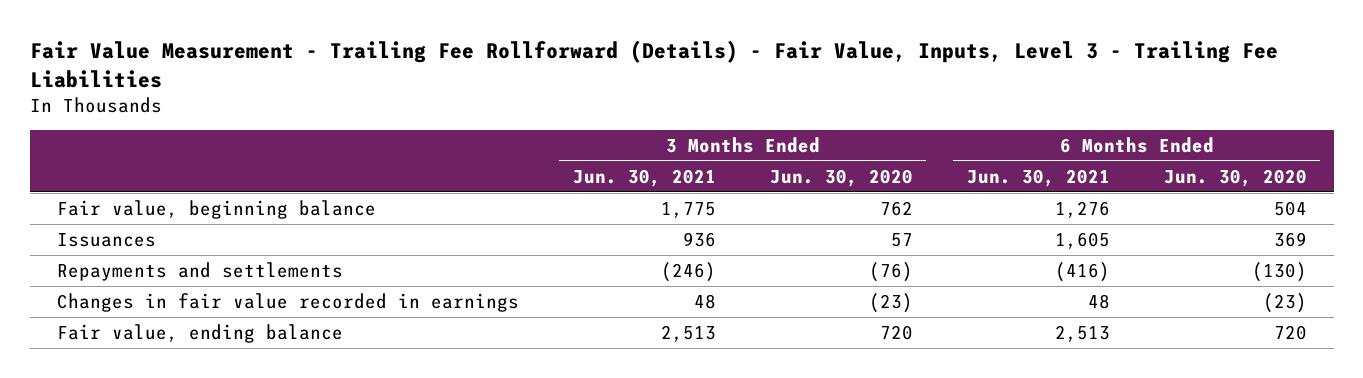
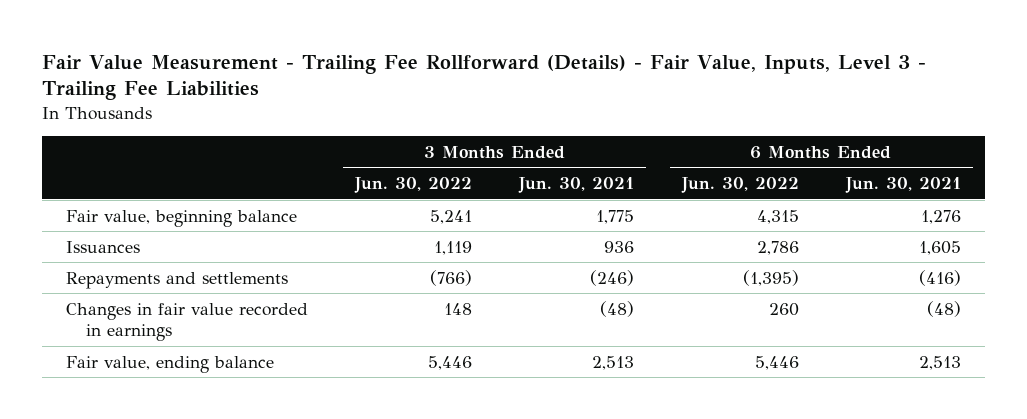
[769,168,913,187] Jun. 30, 2020 -> none
[1163,168,1307,187] Jun. 30, 2020 -> none
none -> [353,177,472,194] Jun. 30, 2022
none -> [680,177,799,194] Jun. 30, 2022
[693,293,716,309] 48 -> [600,300,635,317] (48)
[1087,293,1110,309] 48 -> [926,300,961,317] (48)

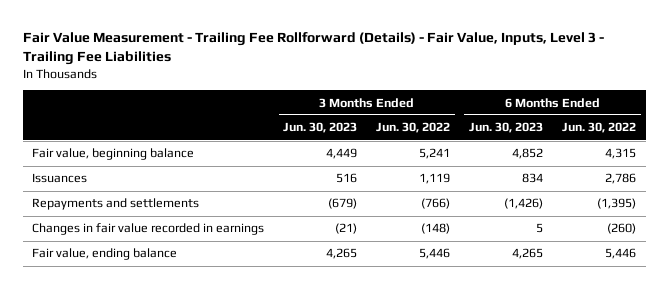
[518,177,635,194] Jun. 30, 2021 -> none
[844,177,961,194] Jun. 30, 2021 -> none
none -> [283,122,358,134] Jun. 30, 2023
none -> [469,122,544,134] Jun. 30, 2023
[443,302,472,315] 148 -> [421,223,451,235] (148)
[768,302,799,316] 260 -> [607,223,637,235] (260)

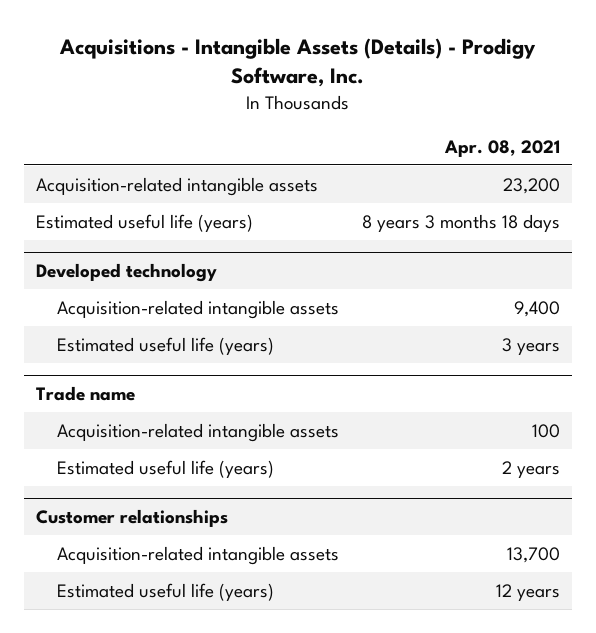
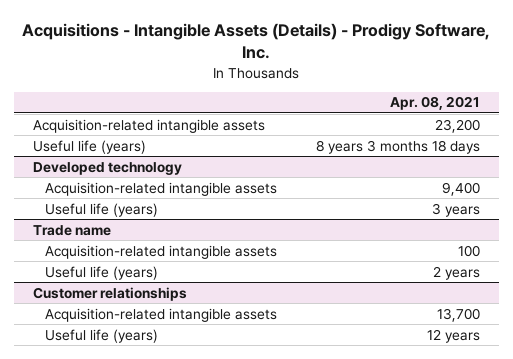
[35,213,253,232] Estimated useful life (years) -> [33,139,147,154] Useful life (years)
[56,336,274,355] Estimated useful life (years) -> [45,202,159,217] Useful life (years)
[56,459,274,478] Estimated useful life (years) -> [45,265,159,280] Useful life (years)
[56,582,274,601] Estimated useful life (years) -> [45,328,159,343] Useful life (years)

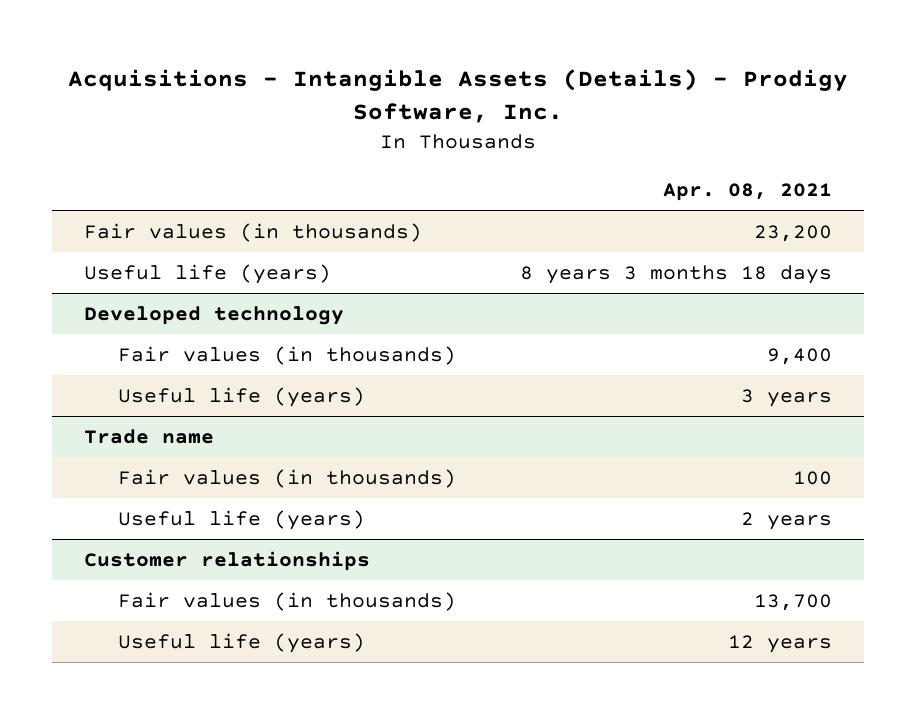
[33,118,266,133] Acquisition-related intangible assets -> [84,222,423,242] Fair values (in thousands)
[45,181,278,196] Acquisition-related intangible assets -> [118,345,457,365] Fair values (in thousands)
[45,244,278,259] Acquisition-related intangible assets -> [118,468,457,488] Fair values (in thousands)
[45,307,278,322] Acquisition-related intangible assets -> [118,591,457,611] Fair values (in thousands)

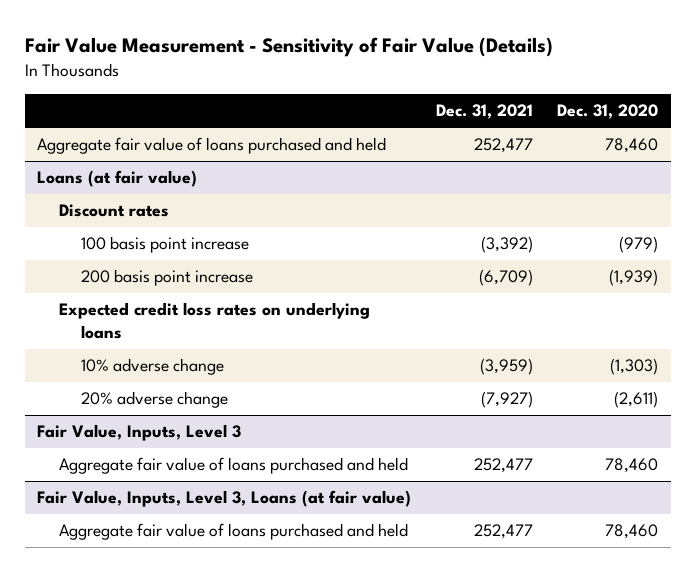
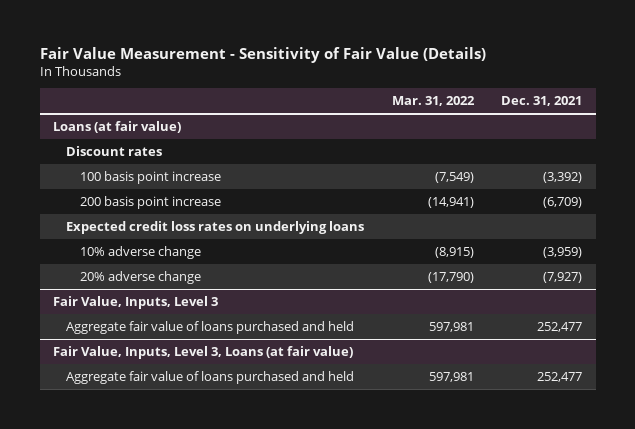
[557,104,659,120] Dec. 31, 2020 -> none
none -> [391,96,475,107] Mar. 31, 2022
[37,137,387,155] Aggregate fair value of loans purchased and held -> none

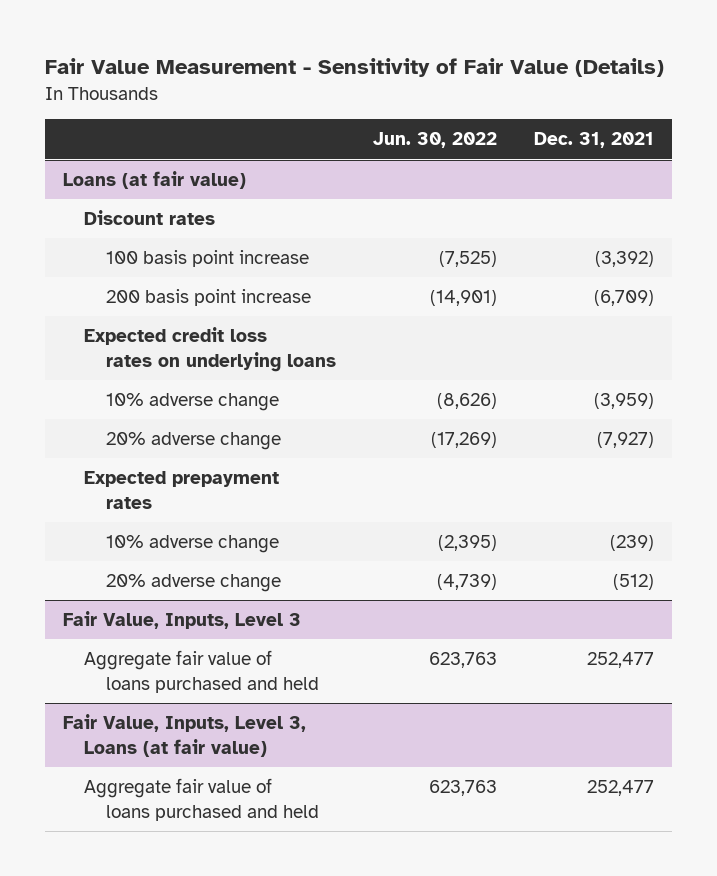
[391,96,475,107] Mar. 31, 2022 -> none
none -> [372,132,497,149] Jun. 30, 2022
none -> [84,471,280,509] Expected prepayment rates
none -> [105,535,279,554] 10% adverse change
none -> [105,574,281,593] 20% adverse change

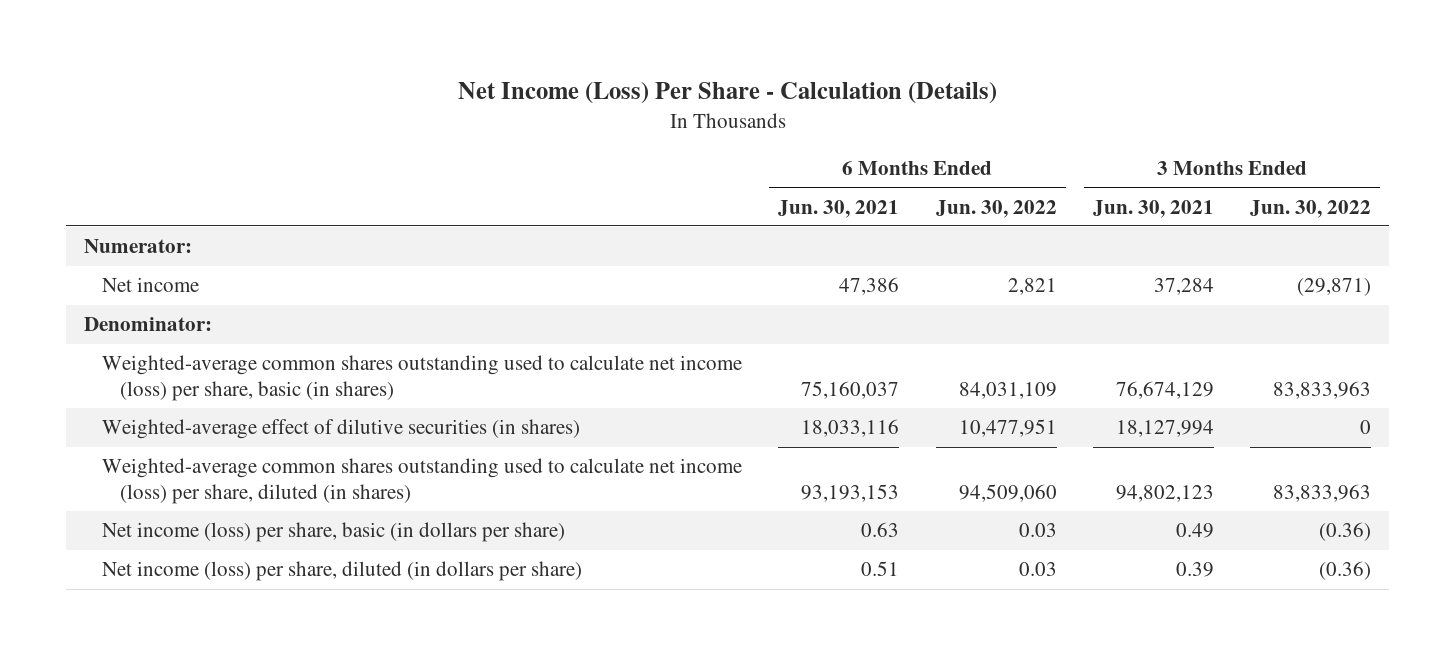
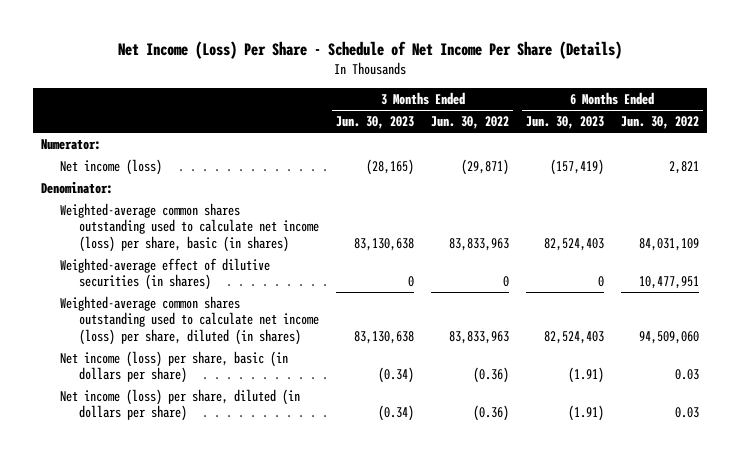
[457,81,997,104] Net Income (Loss) Per Share - Calculation (Details) -> [118,40,623,59] Net Income (Loss) Per Share - Schedule of Net Income Per Share (Details)
[778,199,900,218] Jun. 30, 2021 -> none
[1092,199,1214,218] Jun. 30, 2021 -> none
none -> [336,116,415,130] Jun. 30, 2023
none -> [525,116,604,130] Jun. 30, 2023
[102,277,200,293] Net income -> [60,158,163,175] Net income (loss)

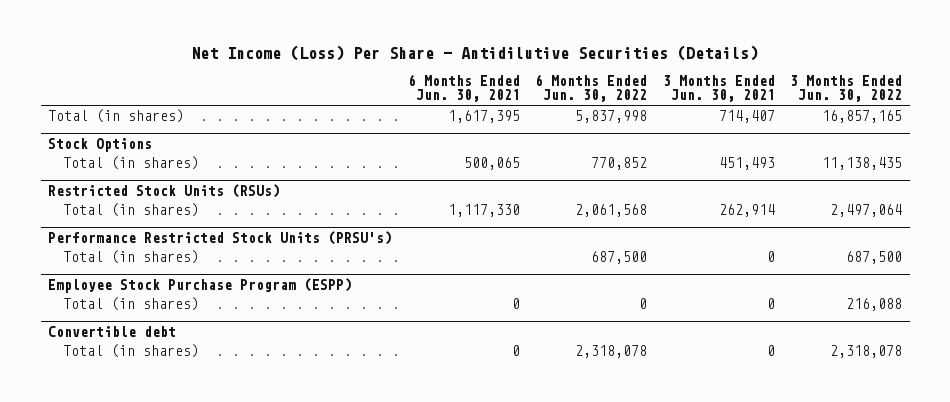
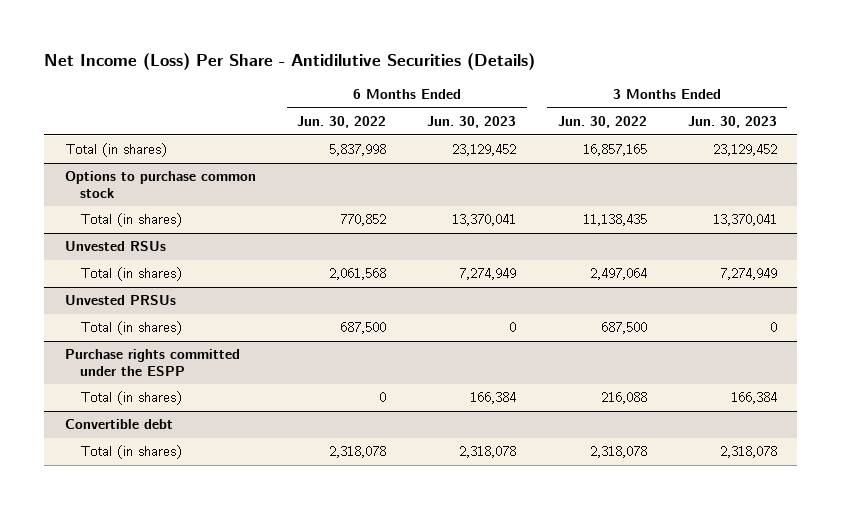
[407,74,520,103] 6 Months Ended Jun. 30, 2021 -> none
[662,75,775,103] 3 Months Ended Jun. 30, 2021 -> none
none -> [427,115,517,128] Jun. 30, 2023
none -> [687,115,777,128] Jun. 30, 2023
[48,137,153,152] Stock Options -> [65,171,257,198] Options to purchase common stock
[48,183,281,198] Restricted Stock Units (RSUs) -> [65,241,167,252] Unvested RSUs
[48,230,393,245] Performance Restricted Stock Units (PRSU's) -> [65,295,177,306] Unvested PRSUs
[48,277,353,293] Employee Stock Purchase Program (ESPP) -> [65,349,241,376] Purchase rights committed under the ESPP

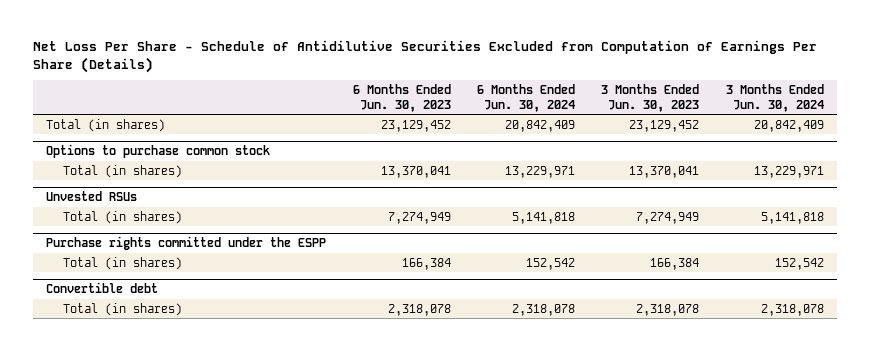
[44,53,536,71] Net Income (Loss) Per Share - Antidilutive Securities (Details) -> [33,39,818,73] Net Loss Per Share - Schedule of Antidilutive Securities Excluded from Computation of Earnings Per Share (Details)
[297,115,387,128] Jun. 30, 2022 -> none
[557,115,647,128] Jun. 30, 2022 -> none
none -> [477,83,576,112] 6 Months Ended Jun. 30, 2024
none -> [725,83,824,112] 3 Months Ended Jun. 30, 2024
[65,295,177,306] Unvested PRSUs -> none
[80,321,183,336] Total (in shares) -> none

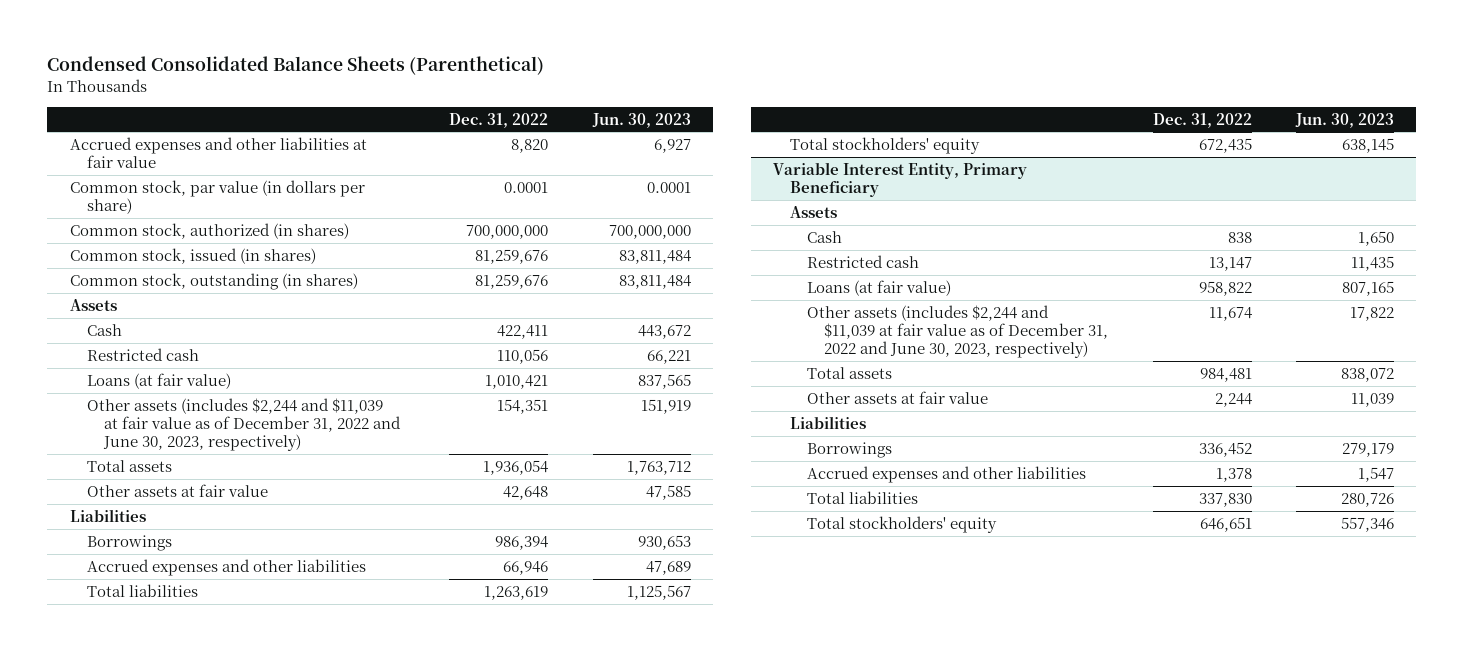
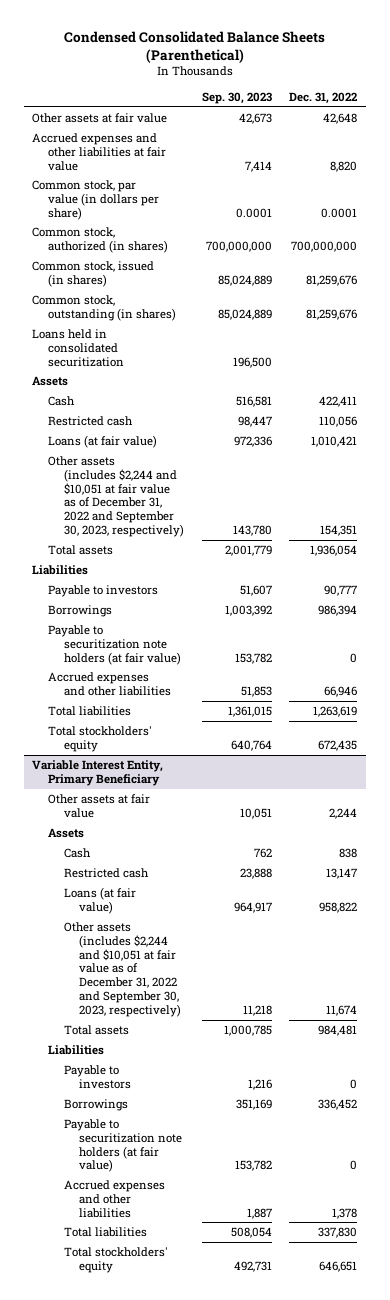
[591,112,691,128] Jun. 30, 2023 -> none
none -> [201,92,272,105] Sep. 30, 2023
[86,483,268,497] Other assets at fair value -> [32,113,168,124] Other assets at fair value
none -> [32,329,125,367] Loans held in consolidated securitization
[86,397,401,451] Other assets (includes $2,244 and $11,039 at fair value as of December 31, 2022 and June 30, 2023, respectively) -> [48,456,184,538] Other assets (includes $2,244 and $10,051 at fair value as of December 31, 2022 and September 30, 2023, respectively)
none -> [48,585,159,598] Payable to investors
none -> [48,625,181,665] Payable to securitization note holders (at fair value)
[807,390,989,404] Other assets at fair value -> [48,794,151,818] Other assets at fair value
[807,304,1109,358] Other assets (includes $2,244 and $11,039 at fair value as of December 31, 2022 and June 30, 2023, respectively) -> [63,922,182,1017] Other assets (includes $2,244 and $10,051 at fair value as of December 31, 2022 and September 30, 2023, respectively)
none -> [63,1065,132,1089] Payable to investors
none -> [63,1119,183,1173] Payable to securitization note holders (at fair value)

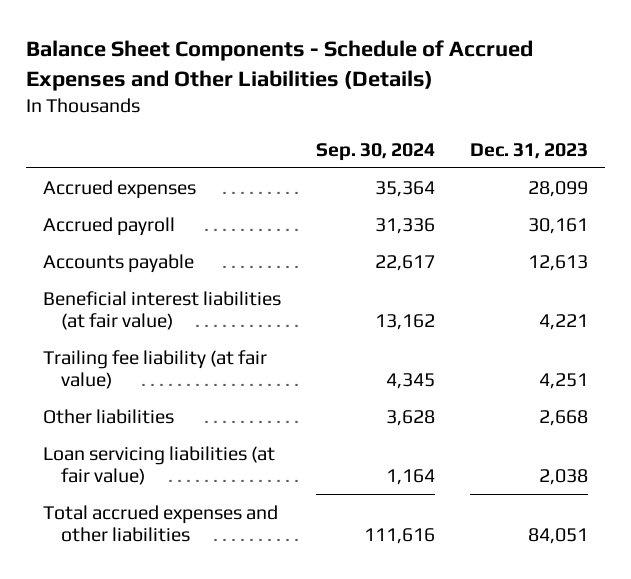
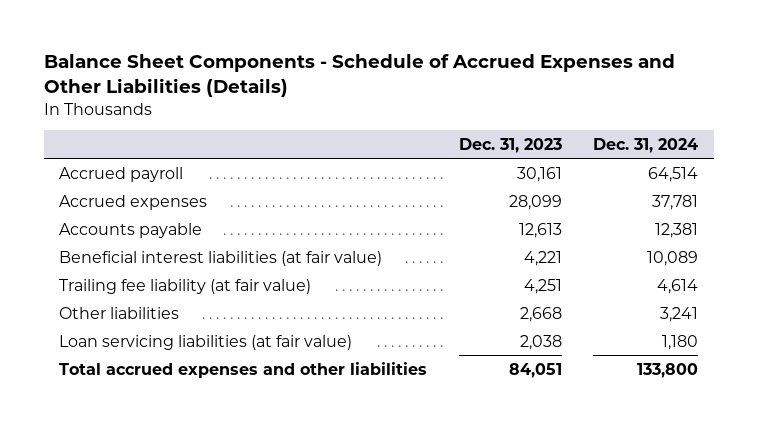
[316,142,436,161] Sep. 30, 2024 -> none
none -> [593,138,699,154] Dec. 31, 2024
[43,179,197,199] Accrued expenses -> [59,194,208,210] Accrued expenses

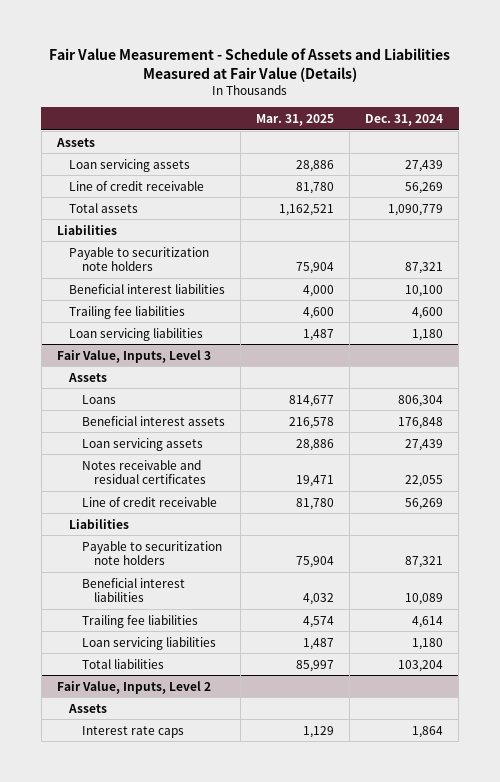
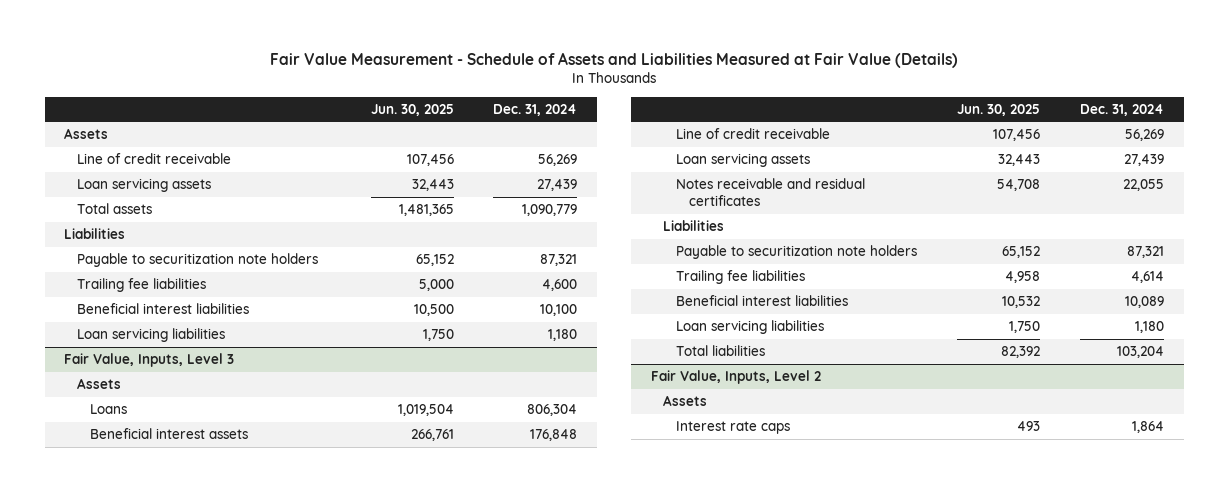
[256,113,335,126] Mar. 31, 2025 -> none
none -> [370,103,454,116] Jun. 30, 2025
[69,158,191,172] Loan servicing assets -> [77,178,212,193] Loan servicing assets
[69,283,226,294] Beneficial interest liabilities -> [77,303,250,315] Beneficial interest liabilities
[81,496,217,507] Line of credit receivable -> [675,128,830,140] Line of credit receivable
[81,577,185,603] Beneficial interest liabilities -> [675,295,848,307] Beneficial interest liabilities

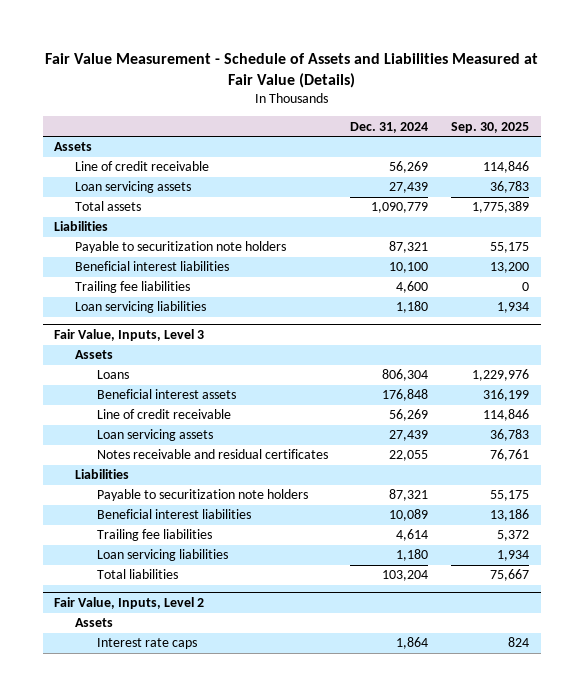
[370,103,454,116] Jun. 30, 2025 -> none
none -> [451,121,530,133] Sep. 30, 2025
[77,278,207,293] Trailing fee liabilities -> [75,281,191,294] Trailing fee liabilities
[675,270,805,285] Trailing fee liabilities -> [96,529,212,542] Trailing fee liabilities

